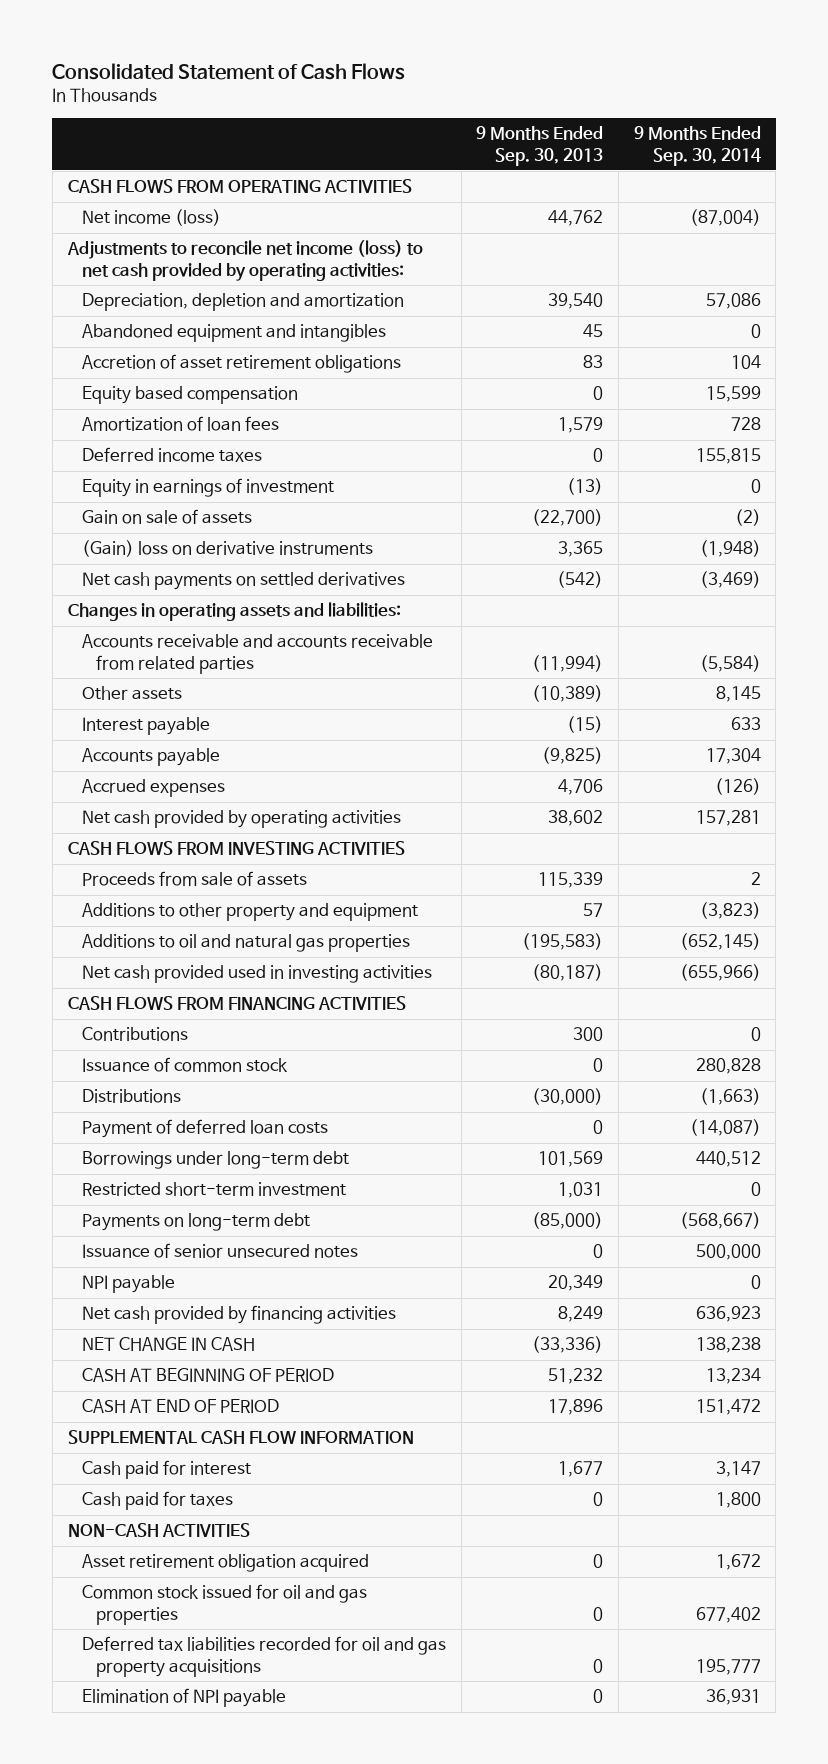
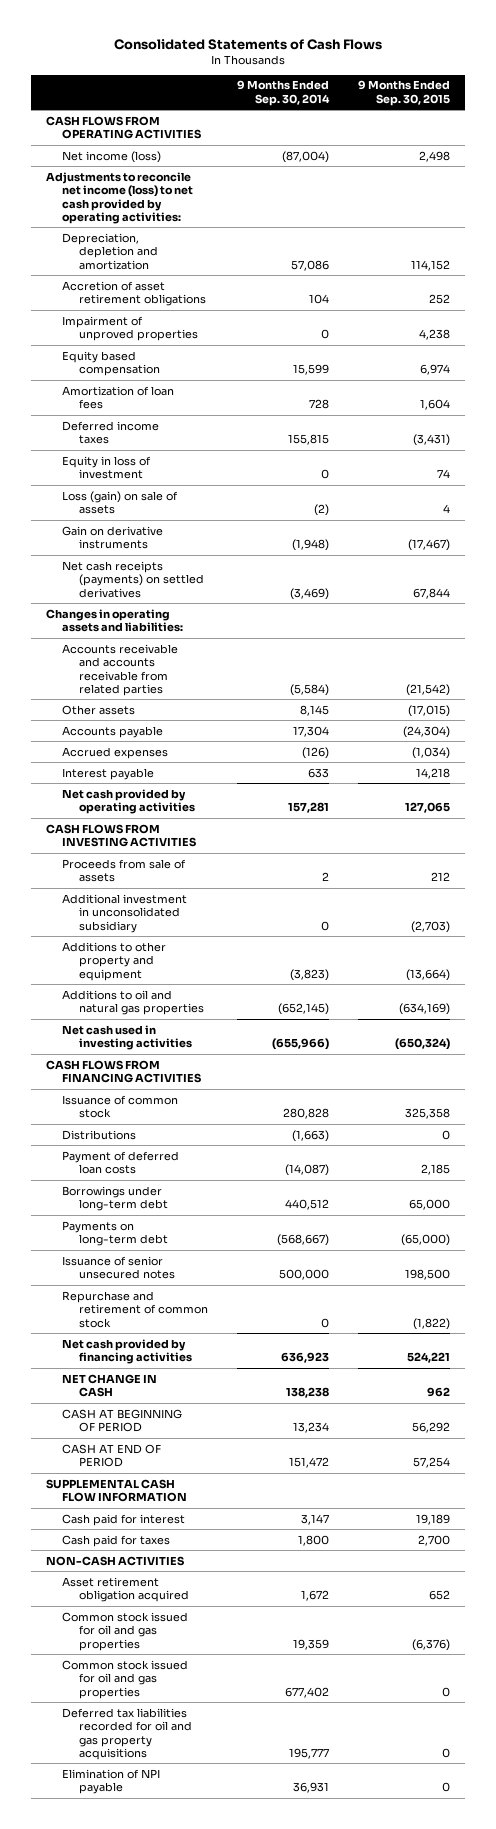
[52,62,406,80] Consolidated Statement of Cash Flows -> [113,38,382,50] Consolidated Statements of Cash Flows
[476,126,604,166] 9 Months Ended Sep. 30, 2013 -> none
none -> [358,80,451,106] 9 Months Ended Sep. 30, 2015
[81,324,386,343] Abandoned equipment and intangibles -> none
none -> [62,315,198,342] Impairment of unproved properties
[81,478,334,498] Equity in earnings of investment -> [62,455,152,480] Equity in loss of investment
[81,509,252,525] Gain on sale of assets -> [62,490,179,515] Loss (gain) on sale of assets
[81,540,373,558] (Gain) loss on derivative instruments -> [62,525,164,550] Gain on derivative instruments
[81,572,405,591] Net cash payments on settled derivatives -> [62,560,204,598] Net cash receipts (payments) on settled derivatives
[81,717,210,736] Interest payable -> [62,767,155,780] Interest payable
none -> [62,893,188,933] Additional investment in unconsolidated subsidiary
[81,965,432,984] Net cash provided used in investing activities -> [62,1024,192,1051] Net cash used in investing activities
[81,1027,188,1042] Contributions -> none
[81,1182,346,1197] Restricted short-term investment -> none
[81,1275,175,1294] NPI payable -> none
none -> [62,1290,208,1328] Repurchase and retirement of common stock
none -> [62,1611,189,1651] Common stock issued for oil and gas properties

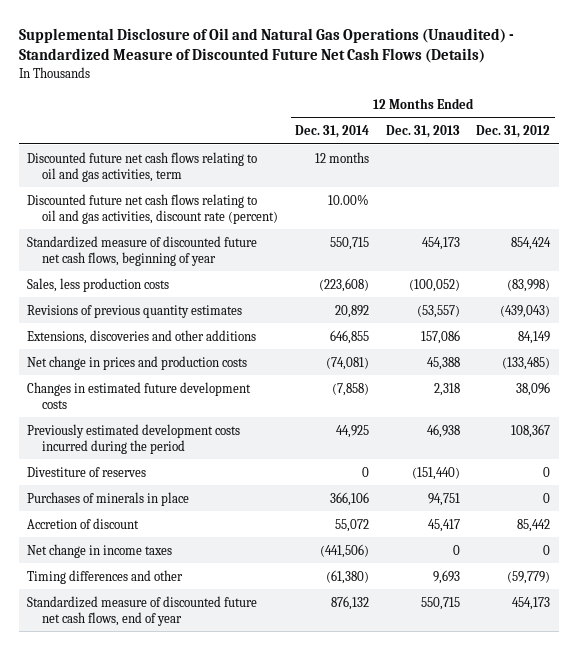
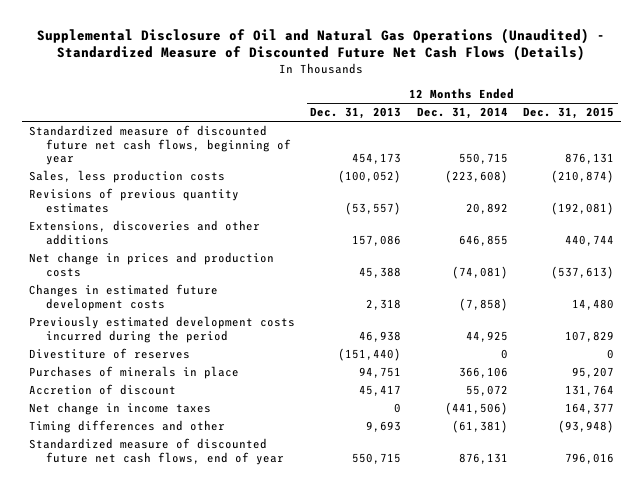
[476,125,551,139] Dec. 31, 2012 -> none
none -> [522,107,614,120] Dec. 31, 2015
[27,151,258,182] Discounted future net cash flows relating to oil and gas activities, term -> none
[27,193,279,224] Discounted future net cash flows relating to oil and gas activities, discount rate (percent) -> none
[325,569,369,584] (61,380) -> [451,420,508,434] (61,381)
[330,595,369,610] 876,132 -> [458,452,508,464] 876,131

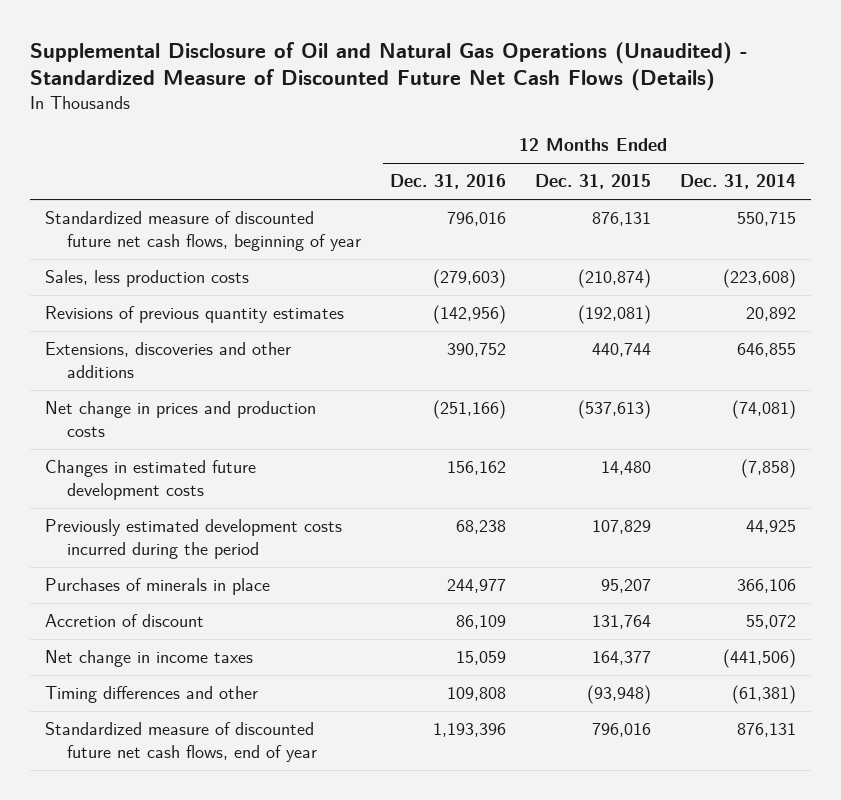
[310,107,402,120] Dec. 31, 2013 -> none
none -> [390,174,507,190] Dec. 31, 2016
[29,348,191,360] Divestiture of reserves -> none

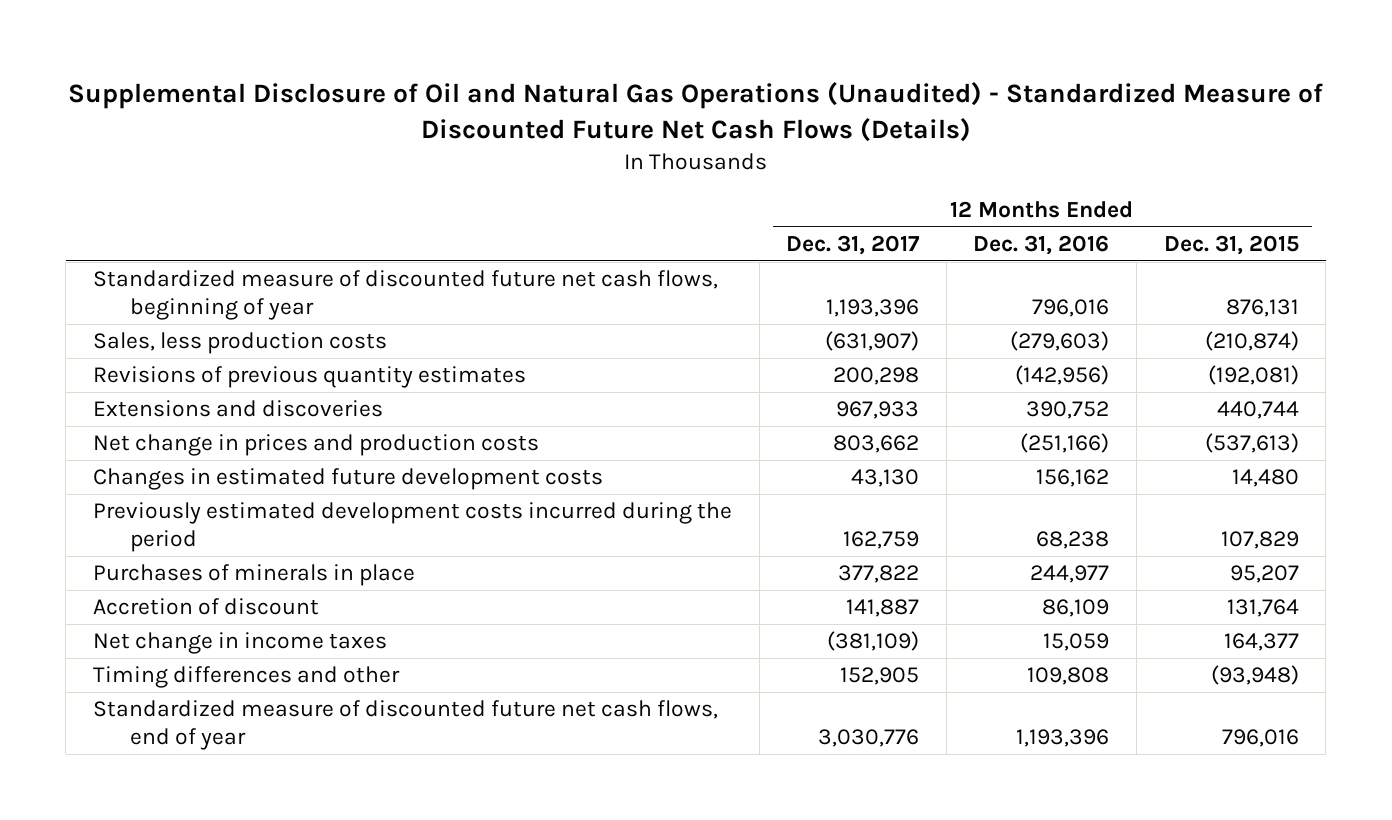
[680,174,797,190] Dec. 31, 2014 -> none
none -> [786,234,921,255] Dec. 31, 2017
[44,342,291,378] Extensions, discoveries and other additions -> [93,400,384,418] Extensions and discoveries

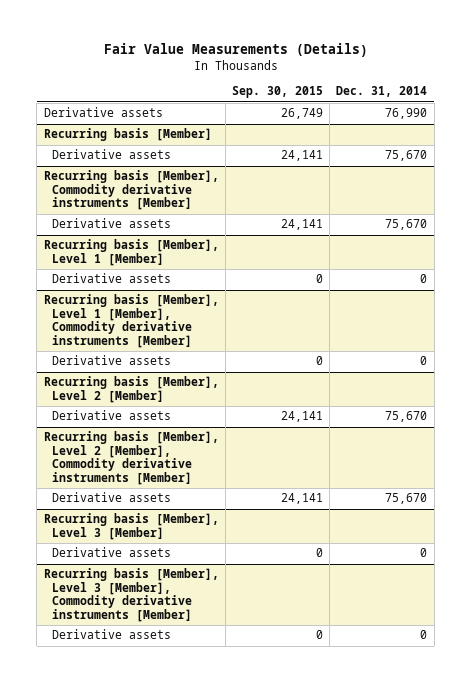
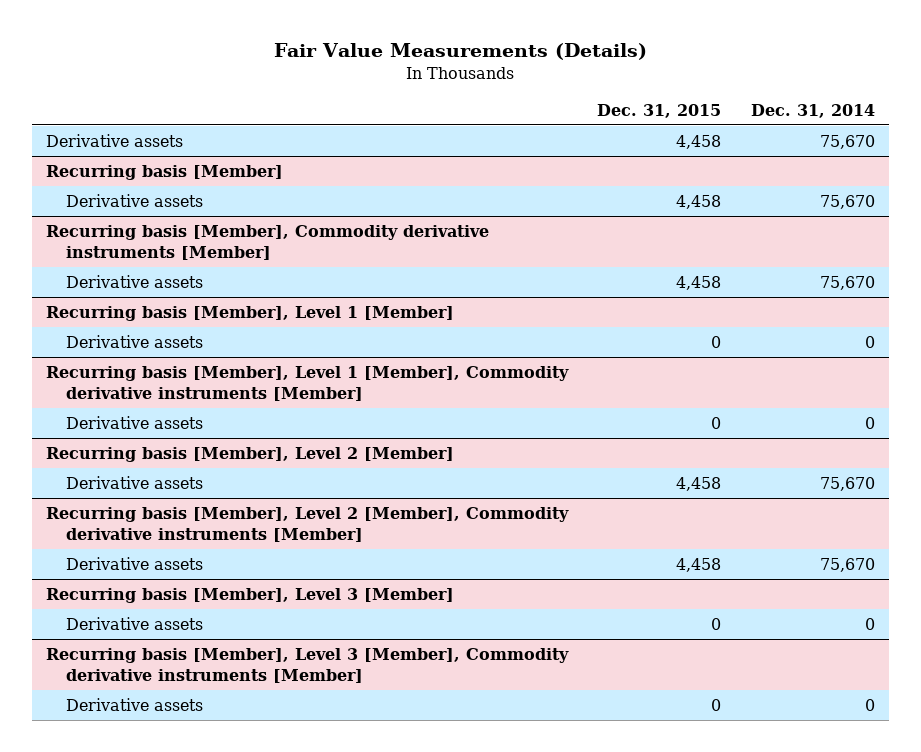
[232,86,324,99] Sep. 30, 2015 -> none
none -> [597,103,722,118] Dec. 31, 2015
[385,108,428,120] 76,990 -> [819,134,875,149] 75,670

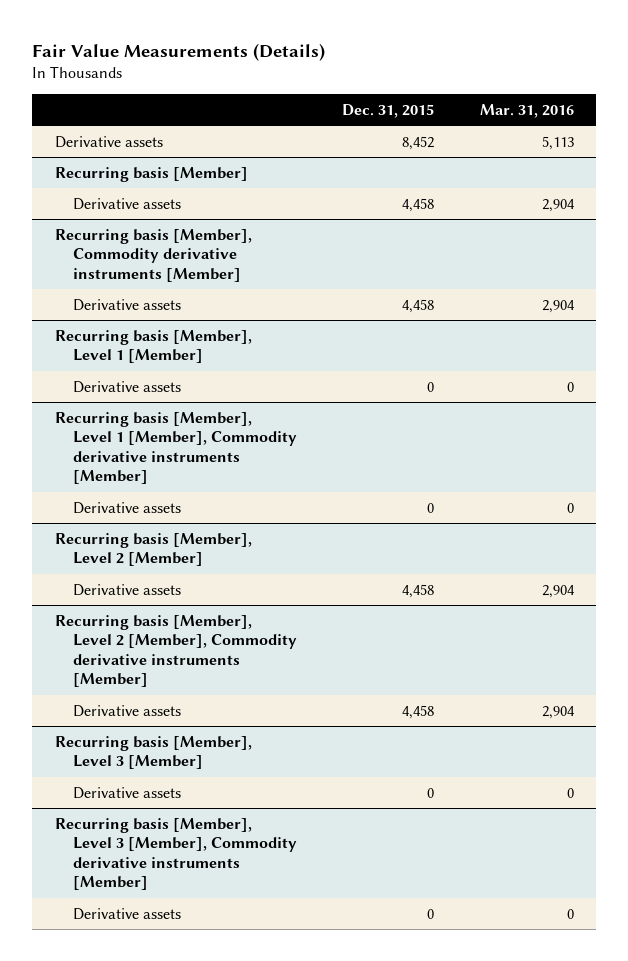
[750,103,875,118] Dec. 31, 2014 -> none
none -> [479,104,574,119] Mar. 31, 2016
[676,134,722,149] 4,458 -> [402,135,435,150] 8,452

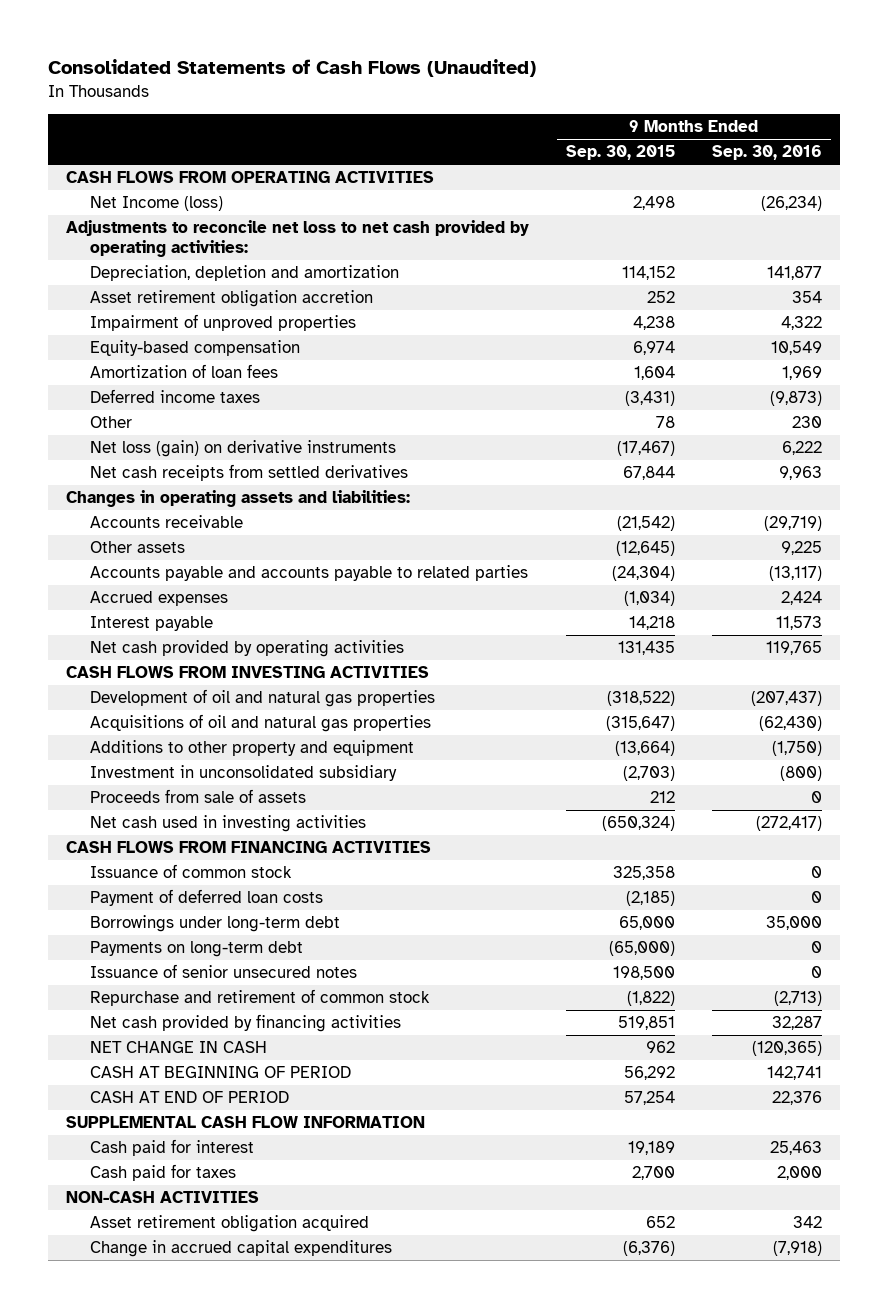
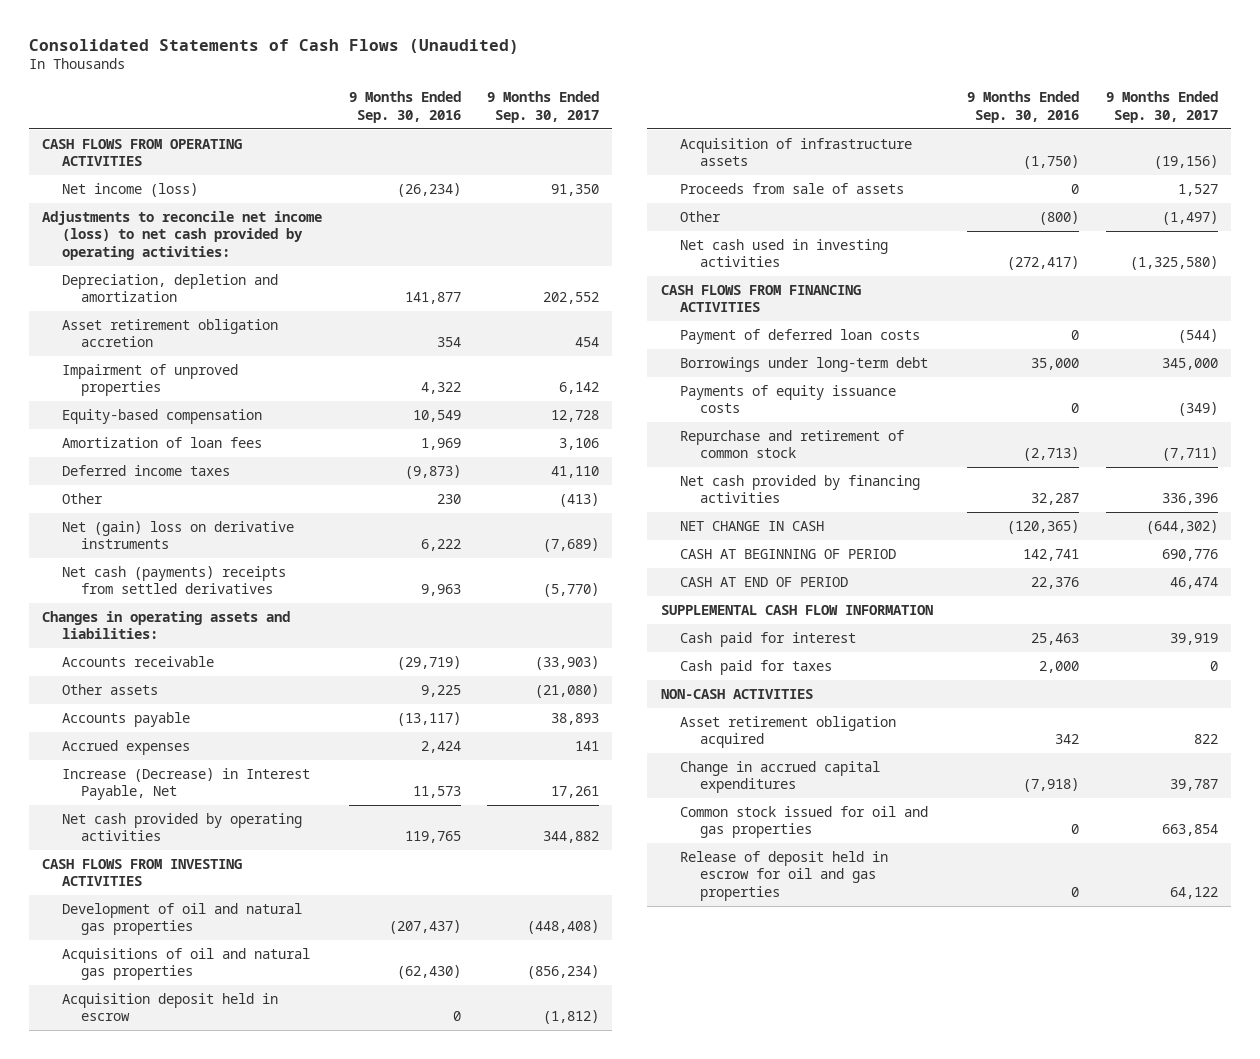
[566,145,676,161] Sep. 30, 2015 -> none
none -> [487,91,600,123] 9 Months Ended Sep. 30, 2017
[89,196,223,212] Net Income (loss) -> [61,182,198,197] Net income (loss)
[66,220,530,257] Adjustments to reconcile net loss to net cash provided by operating activities: -> [42,210,323,261] Adjustments to reconcile net income (loss) to net cash provided by operating activities:
[89,440,396,458] Net loss (gain) on derivative instruments -> [61,520,294,550] Net (gain) loss on derivative instruments
[89,464,408,482] Net cash receipts from settled derivatives -> [61,565,286,595] Net cash (payments) receipts from settled derivatives
[89,565,528,582] Accounts payable and accounts payable to related parties -> [61,711,190,727] Accounts payable
[89,616,213,632] Interest payable -> [61,767,310,801] Increase (Decrease) in Interest Payable, Net
[89,765,397,782] Investment in unconsolidated subsidiary -> none
none -> [61,992,278,1022] Acquisition deposit held in escrow
[89,740,414,757] Additions to other property and equipment -> [680,137,913,167] Acquisition of infrastructure assets
none -> [680,210,722,222] Other
[89,864,292,879] Issuance of common stock -> none
[89,941,303,958] Payments on long-term debt -> none
[89,964,357,979] Issuance of senior unsecured notes -> none
none -> [680,384,897,414] Payments of equity issuance costs
none -> [680,805,929,839] Common stock issued for oil and gas properties
none -> [680,850,889,902] Release of deposit held in escrow for oil and gas properties

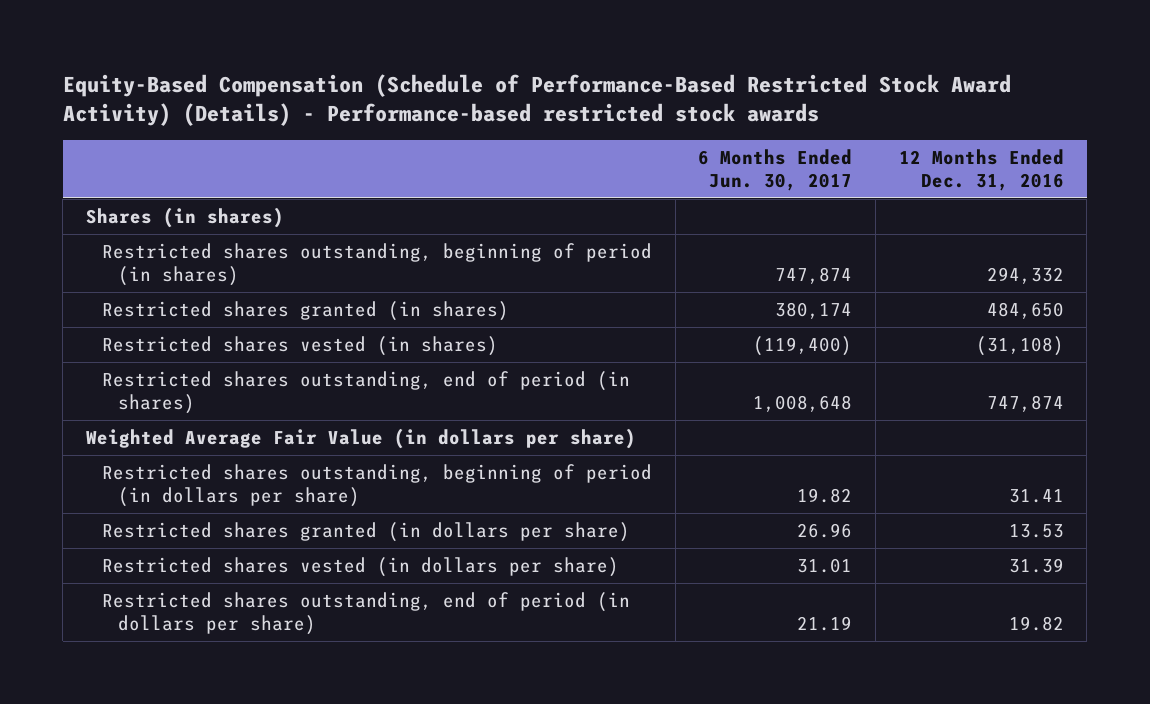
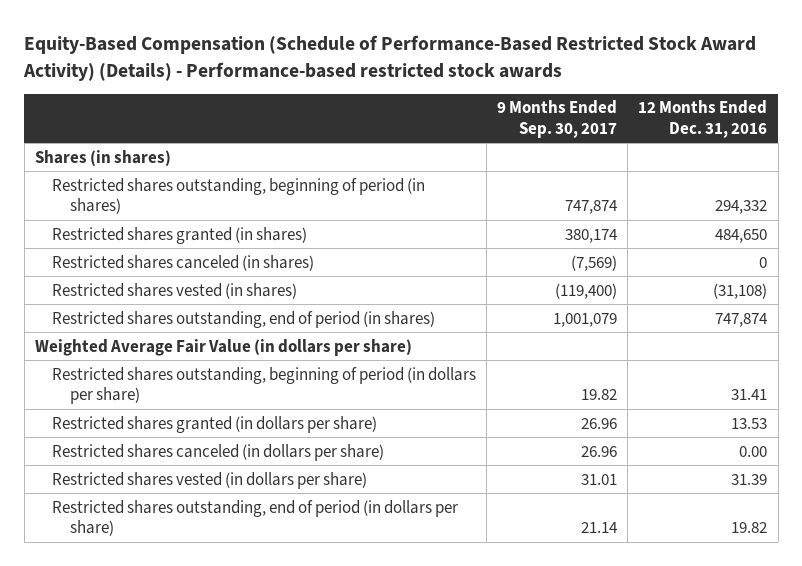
[698,148,853,191] 6 Months Ended Jun. 30, 2017 -> none
none -> [497,100,618,138] 9 Months Ended Sep. 30, 2017
none -> [52,254,315,271] Restricted shares canceled (in shares)
none -> [52,443,385,461] Restricted shares canceled (in dollars per share)

